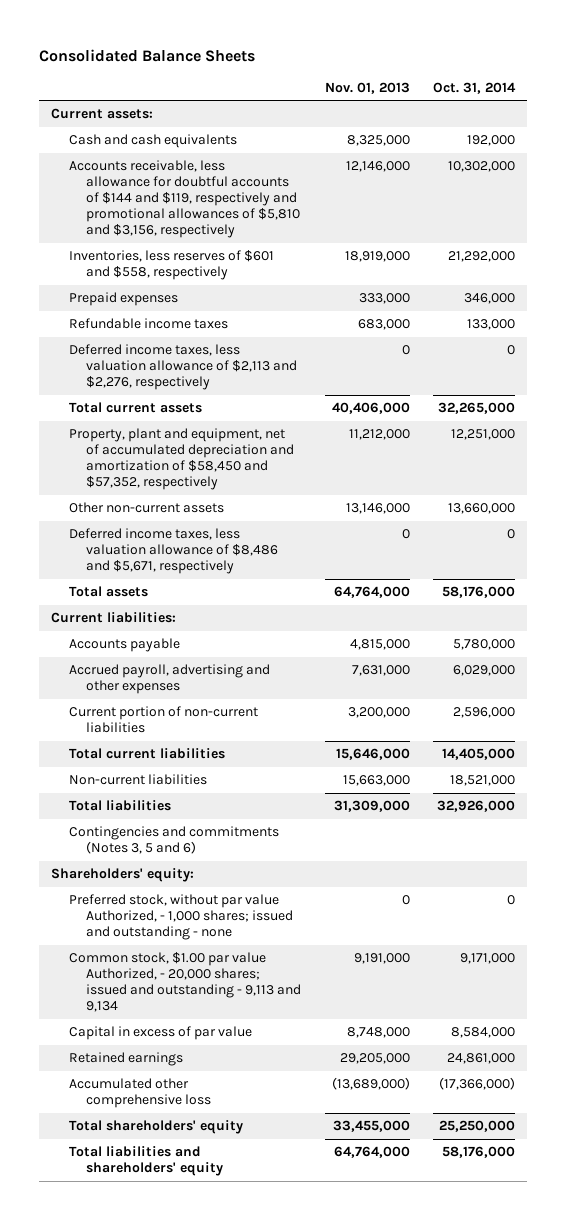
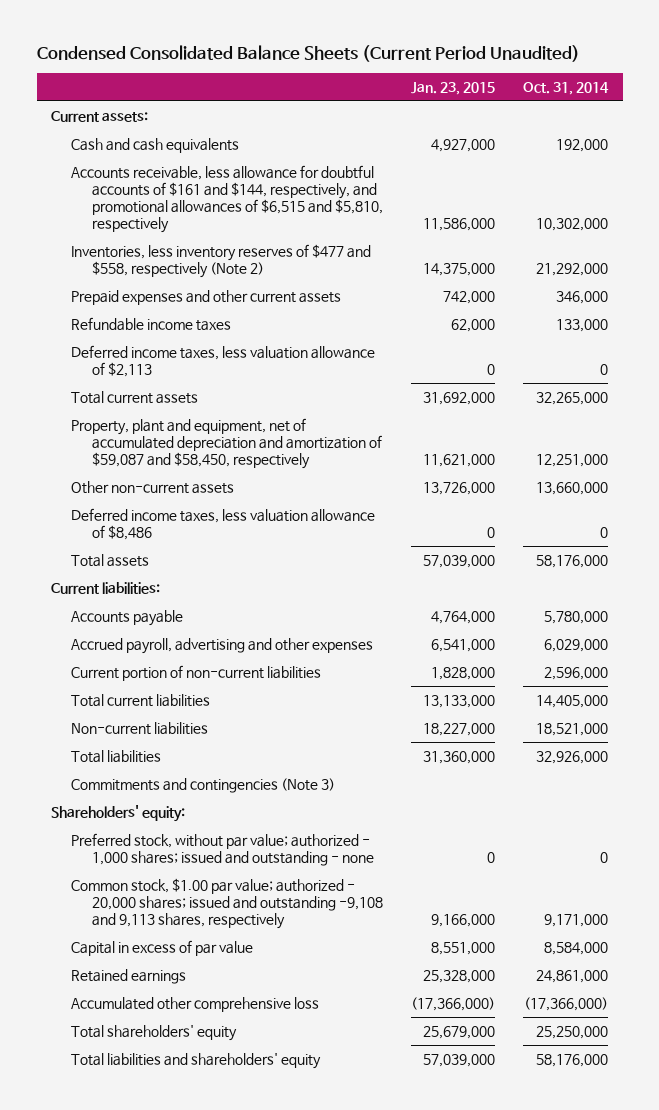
[39,48,256,62] Consolidated Balance Sheets -> [36,44,580,62] Condensed Consolidated Balance Sheets (Current Period Unaudited)
[324,81,410,94] Nov. 01, 2013 -> none
none -> [411,81,496,95] Jan. 23, 2015
[68,160,301,239] Accounts receivable, less allowance for doubtful accounts of $144 and $119, respectively and promotional allowances of $5,810 and $3,156, respectively -> [71,164,383,234] Accounts receivable, less allowance for doubtful accounts of $161 and $144, respectively, and promotional allowances of $6,515 and $5,810, respectively
[68,250,274,281] Inventories, less reserves of $601 and $558, respectively -> [71,243,372,278] Inventories, less inventory reserves of $477 and $558, respectively (Note 2)
[68,292,178,307] Prepaid expenses -> [71,289,342,305] Prepaid expenses and other current assets
[68,344,298,391] Deferred income taxes, less valuation allowance of $2,113 and $2,276, respectively -> [71,344,376,377] Deferred income taxes, less valuation allowance of $2,113
[68,428,295,491] Property, plant and equipment, net of accumulated depreciation and amortization of $58,450 and $57,352, respectively -> [71,417,382,470] Property, plant and equipment, net of accumulated depreciation and amortization of $59,087 and $58,450, respectively
[68,528,279,575] Deferred income taxes, less valuation allowance of $8,486 and $5,671, respectively -> [71,507,376,540] Deferred income taxes, less valuation allowance of $8,486
[68,826,279,855] Contingencies and commitments (Notes 3, 5 and 6) -> [71,777,336,793] Commitments and contingencies (Note 3)
[68,894,294,941] Preferred stock, without par value Authorized, - 1,000 shares; issued and outstanding - none -> [71,832,374,866] Preferred stock, without par value; authorized - 1,000 shares; issued and outstanding - none
[68,952,302,1013] Common stock, $1.00 par value Authorized, - 20,000 shares; issued and outstanding - 9,113 and 9,134 -> [71,877,383,930] Common stock, $1.00 par value; authorized - 20,000 shares; issued and outstanding -9,108 and 9,113 shares, respectively

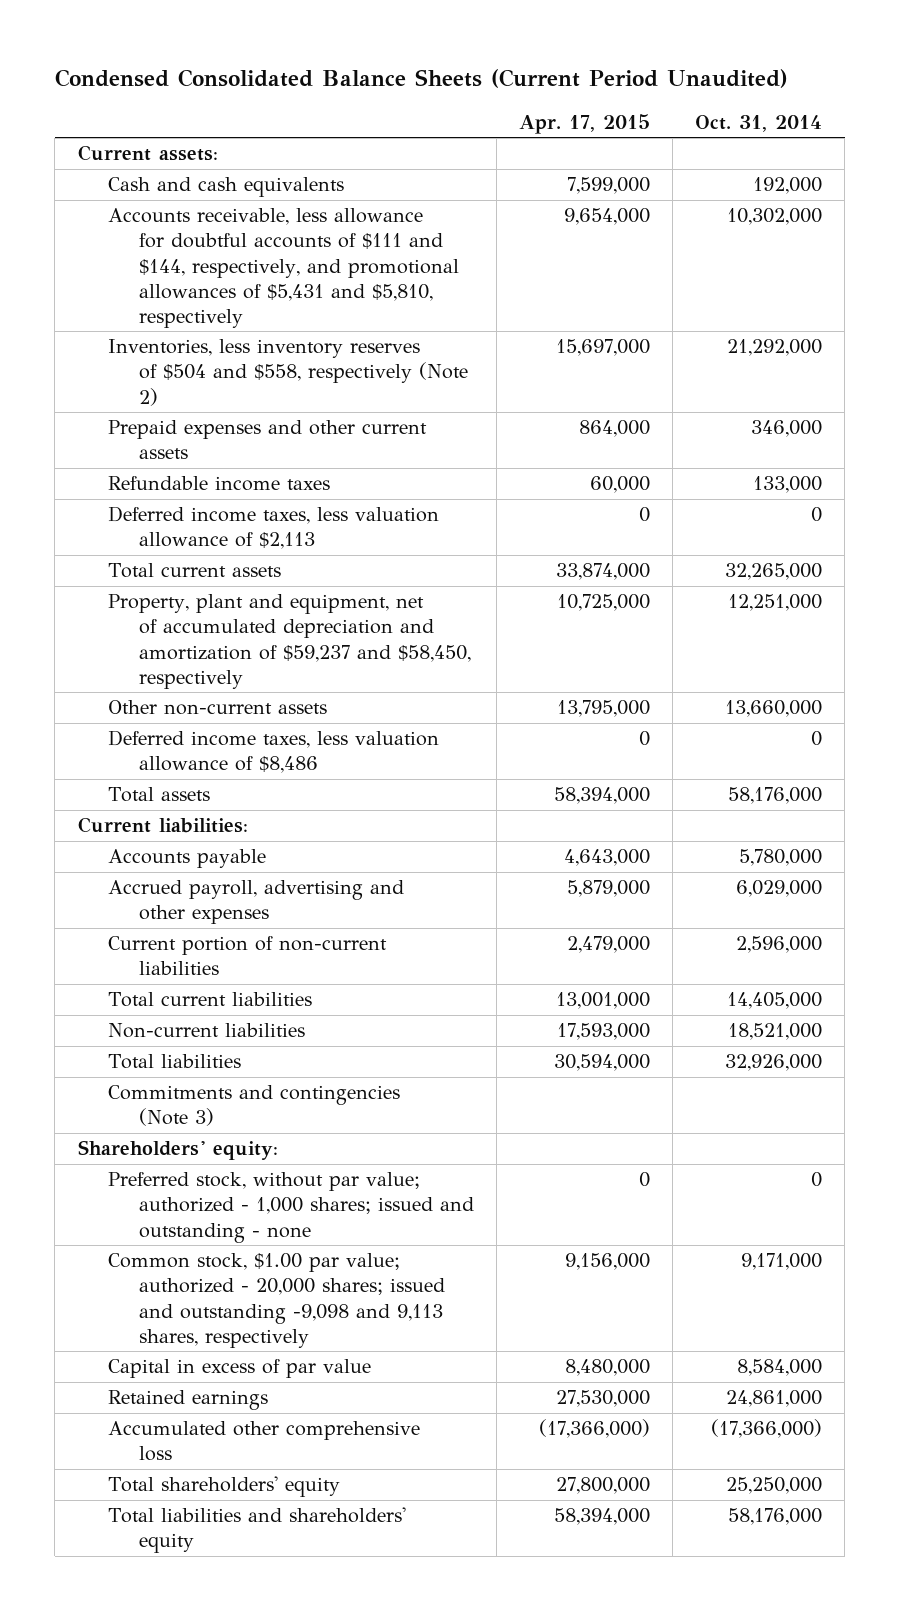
[411,81,496,95] Jan. 23, 2015 -> none
none -> [518,113,650,134] Apr. 17, 2015
[71,164,383,234] Accounts receivable, less allowance for doubtful accounts of $161 and $144, respectively, and promotional allowances of $6,515 and $5,810, respectively -> [108,208,459,329] Accounts receivable, less allowance for doubtful accounts of $111 and $144, respectively, and promotional allowances of $5,431 and $5,810, respectively
[71,243,372,278] Inventories, less inventory reserves of $477 and $558, respectively (Note 2) -> [108,339,468,406] Inventories, less inventory reserves of $504 and $558, respectively (Note 2)
[71,417,382,470] Property, plant and equipment, net of accumulated depreciation and amortization of $59,087 and $58,450, respectively -> [108,594,471,689] Property, plant and equipment, net of accumulated depreciation and amortization of $59,237 and $58,450, respectively
[71,877,383,930] Common stock, $1.00 par value; authorized - 20,000 shares; issued and outstanding -9,108 and 9,113 shares, respectively -> [108,1253,445,1348] Common stock, $1.00 par value; authorized - 20,000 shares; issued and outstanding -9,098 and 9,113 shares, respectively

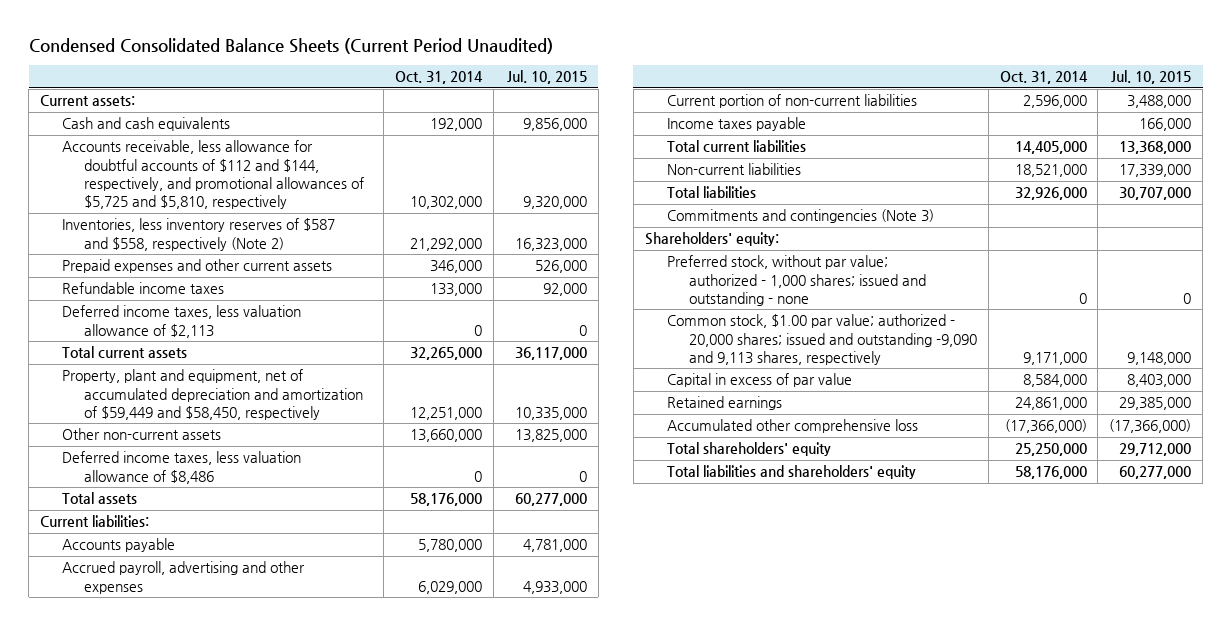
[518,113,650,134] Apr. 17, 2015 -> none
none -> [506,70,587,85] Jul. 10, 2015
[108,208,459,329] Accounts receivable, less allowance for doubtful accounts of $111 and $144, respectively, and promotional allowances of $5,431 and $5,810, respectively -> [62,140,365,210] Accounts receivable, less allowance for doubtful accounts of $112 and $144, respectively, and promotional allowances of $5,725 and $5,810, respectively
[108,339,468,406] Inventories, less inventory reserves of $504 and $558, respectively (Note 2) -> [62,218,336,251] Inventories, less inventory reserves of $587 and $558, respectively (Note 2)
[108,594,471,689] Property, plant and equipment, net of accumulated depreciation and amortization of $59,237 and $58,450, respectively -> [62,369,364,420] Property, plant and equipment, net of accumulated depreciation and amortization of $59,449 and $58,450, respectively
none -> [666,117,806,132] Income taxes payable
[108,1253,445,1348] Common stock, $1.00 par value; authorized - 20,000 shares; issued and outstanding -9,098 and 9,113 shares, respectively -> [666,314,977,365] Common stock, $1.00 par value; authorized - 20,000 shares; issued and outstanding -9,090 and 9,113 shares, respectively

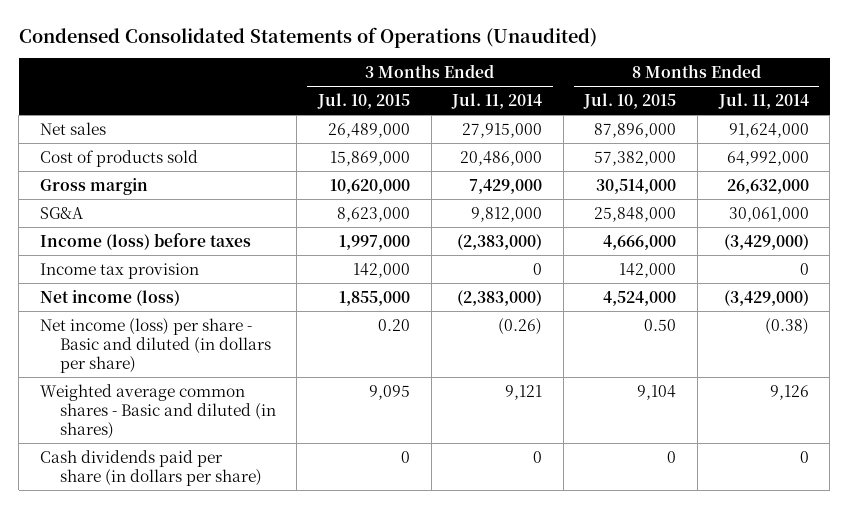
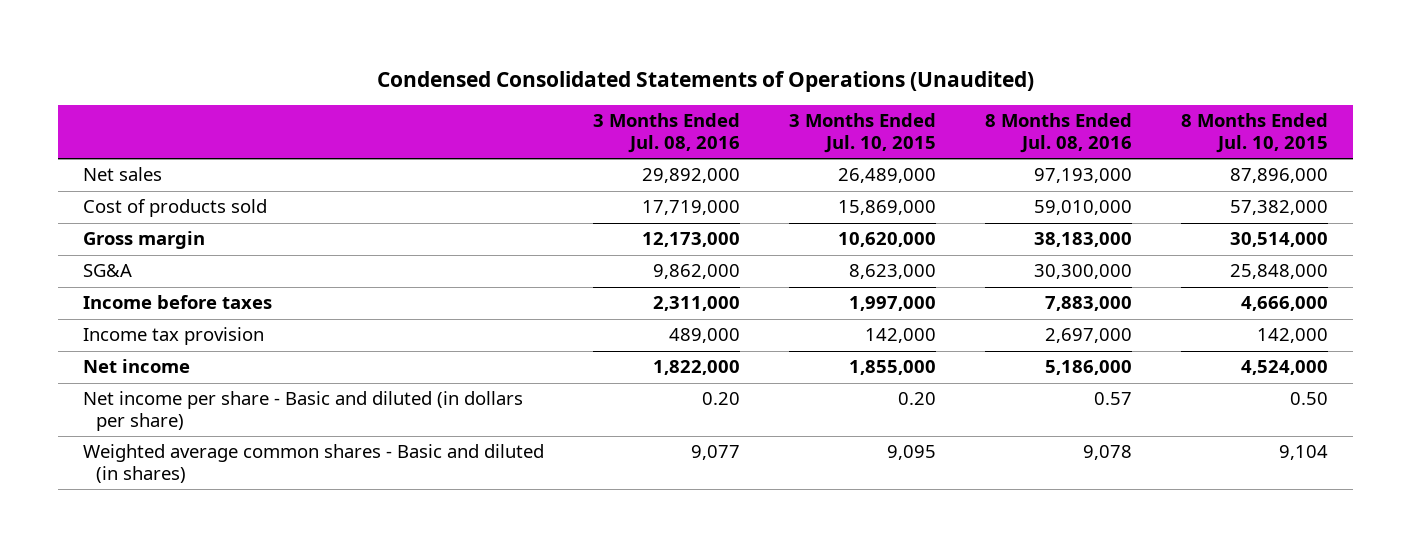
[451,92,543,109] Jul. 11, 2014 -> none
[717,92,809,109] Jul. 11, 2014 -> none
none -> [592,113,740,153] 3 Months Ended Jul. 08, 2016
none -> [985,113,1133,153] 8 Months Ended Jul. 08, 2016
[39,232,251,250] Income (loss) before taxes -> [82,295,272,310] Income before taxes
[39,289,180,306] Net income (loss) -> [82,359,190,374] Net income
[39,317,271,373] Net income (loss) per share - Basic and diluted (in dollars per share) -> [82,391,523,432] Net income per share - Basic and diluted (in dollars per share)
[39,449,262,486] Cash dividends paid per share (in dollars per share) -> none

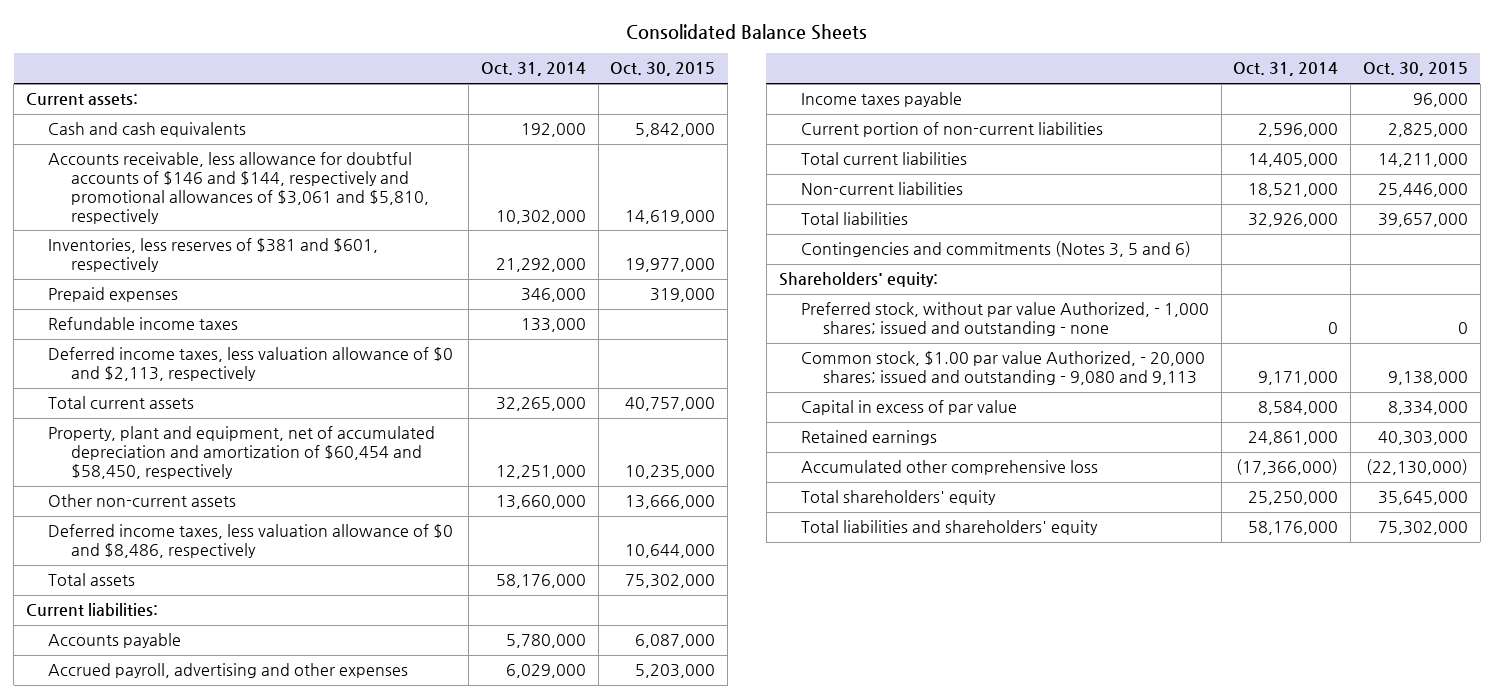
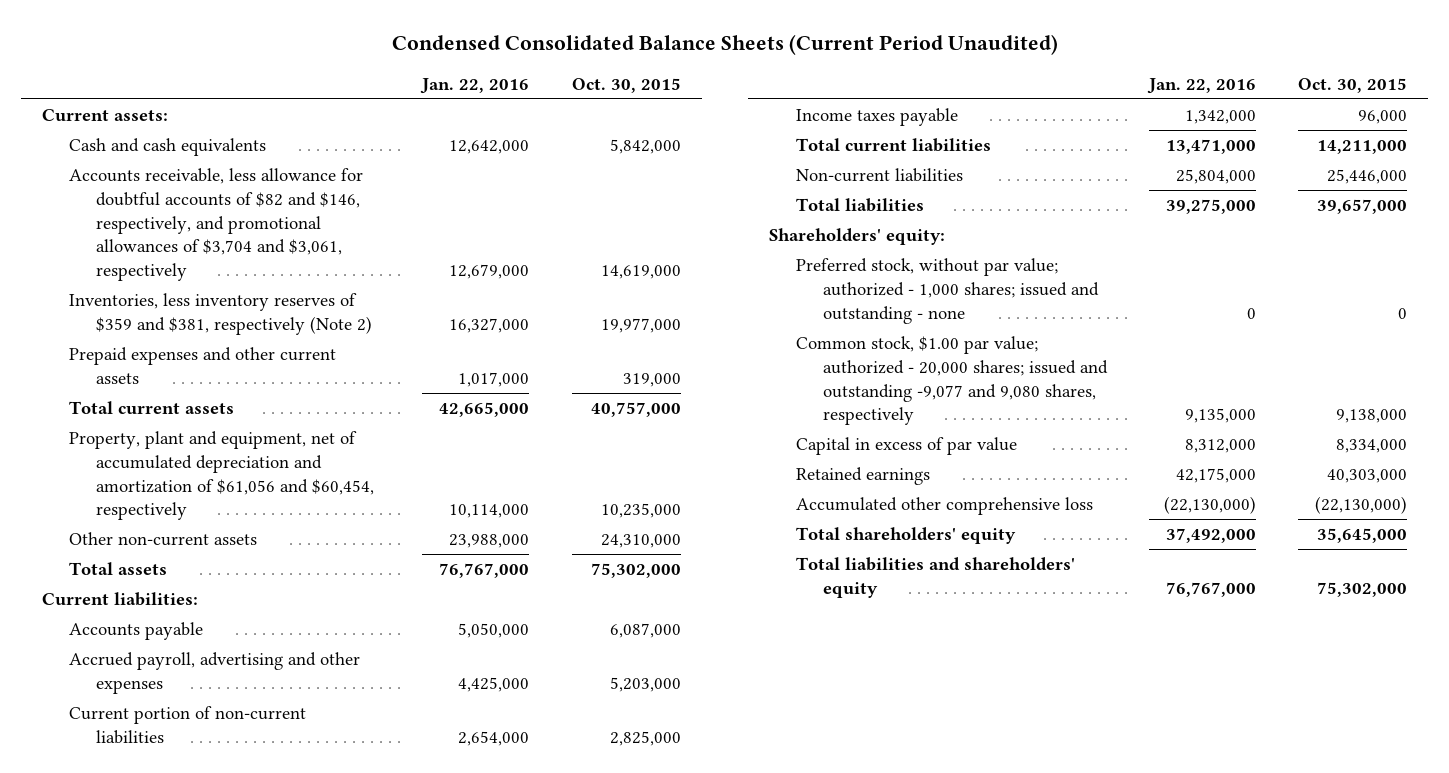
[626,23,868,40] Consolidated Balance Sheets -> [391,34,1058,56] Condensed Consolidated Balance Sheets (Current Period Unaudited)
[480,62,586,77] Oct. 31, 2014 -> none
none -> [420,77,530,94] Jan. 22, 2016
[48,317,239,331] Refundable income taxes -> none
[48,347,454,382] Deferred income taxes, less valuation allowance of $0 and $2,113, respectively -> none
[48,152,429,224] Accounts receivable, less allowance for doubtful accounts of $146 and $144, respectively and promotional allowances of $3,061 and $5,810, respectively -> [69,168,364,281] Accounts receivable, less allowance for doubtful accounts of $82 and $146, respectively, and promotional allowances of $3,704 and $3,061, respectively
[48,238,379,273] Inventories, less reserves of $381 and $601, respectively -> [69,293,373,335] Inventories, less inventory reserves of $359 and $381, respectively (Note 2)
[48,287,179,303] Prepaid expenses -> [69,347,337,384] Prepaid expenses and other current assets
[48,524,454,559] Deferred income taxes, less valuation allowance of $0 and $8,486, respectively -> none
[48,426,436,479] Property, plant and equipment, net of accumulated depreciation and amortization of $60,454 and $58,450, respectively -> [69,431,375,521] Property, plant and equipment, net of accumulated depreciation and amortization of $61,056 and $60,454, respectively
[625,495,716,510] 13,666,000 -> [600,534,681,549] 24,310,000
[800,92,962,108] Income taxes payable -> [795,108,958,127] Income taxes payable
[800,241,1191,258] Contingencies and commitments (Notes 3, 5 and 6) -> none
[800,302,1209,337] Preferred stock, without par value Authorized, - 1,000 shares; issued and outstanding - none -> [795,258,1099,324] Preferred stock, without par value; authorized - 1,000 shares; issued and outstanding - none
[800,351,1205,386] Common stock, $1.00 par value Authorized, - 20,000 shares; issued and outstanding - 9,080 and 9,113 -> [795,336,1108,426] Common stock, $1.00 par value; authorized - 20,000 shares; issued and outstanding -9,077 and 9,080 shares, respectively

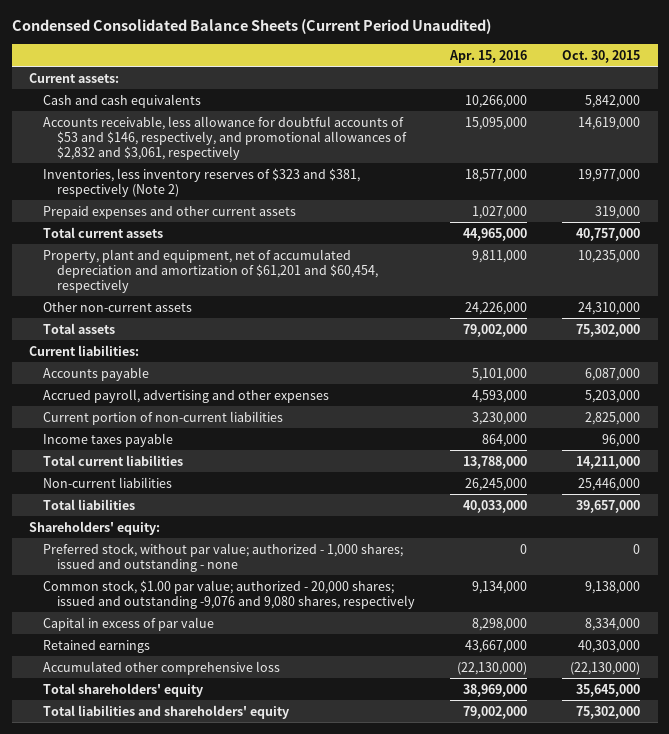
[420,77,530,94] Jan. 22, 2016 -> none
none -> [448,49,527,63] Apr. 15, 2016
[69,168,364,281] Accounts receivable, less allowance for doubtful accounts of $82 and $146, respectively, and promotional allowances of $3,704 and $3,061, respectively -> [43,115,407,160] Accounts receivable, less allowance for doubtful accounts of $53 and $146, respectively, and promotional allowances of $2,832 and $3,061, respectively
[69,293,373,335] Inventories, less inventory reserves of $359 and $381, respectively (Note 2) -> [43,167,361,197] Inventories, less inventory reserves of $323 and $381, respectively (Note 2)
[69,431,375,521] Property, plant and equipment, net of accumulated depreciation and amortization of $61,056 and $60,454, respectively -> [43,248,378,293] Property, plant and equipment, net of accumulated depreciation and amortization of $61,201 and $60,454, respectively
[795,336,1108,426] Common stock, $1.00 par value; authorized - 20,000 shares; issued and outstanding -9,077 and 9,080 shares, respectively -> [43,579,415,609] Common stock, $1.00 par value; authorized - 20,000 shares; issued and outstanding -9,076 and 9,080 shares, respectively

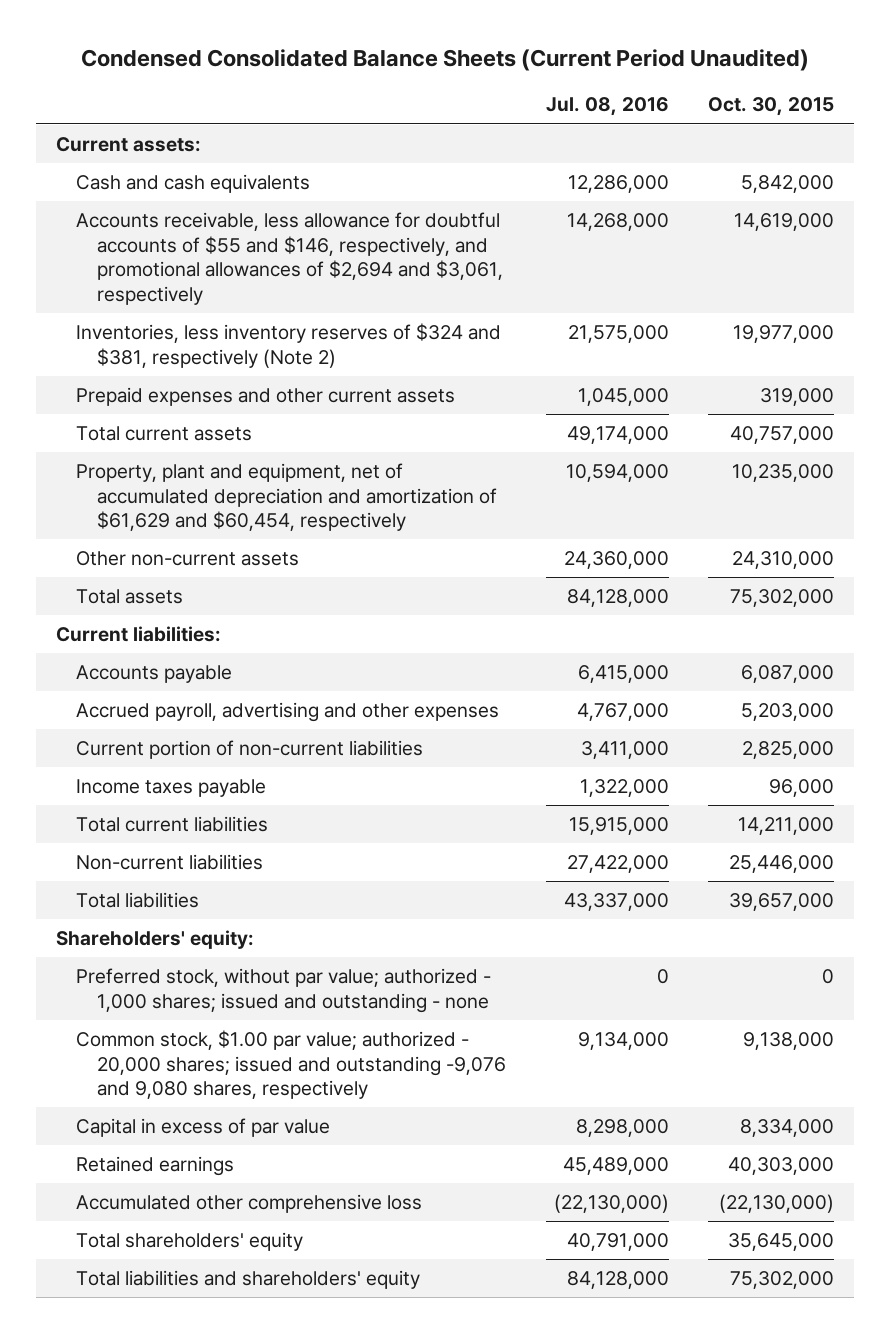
[448,49,527,63] Apr. 15, 2016 -> none
none -> [545,97,669,117] Jul. 08, 2016
[43,115,407,160] Accounts receivable, less allowance for doubtful accounts of $53 and $146, respectively, and promotional allowances of $2,832 and $3,061, respectively -> [76,211,503,305] Accounts receivable, less allowance for doubtful accounts of $55 and $146, respectively, and promotional allowances of $2,694 and $3,061, respectively
[43,167,361,197] Inventories, less inventory reserves of $323 and $381, respectively (Note 2) -> [76,322,502,368] Inventories, less inventory reserves of $324 and $381, respectively (Note 2)
[43,248,378,293] Property, plant and equipment, net of accumulated depreciation and amortization of $61,201 and $60,454, respectively -> [76,462,497,532] Property, plant and equipment, net of accumulated depreciation and amortization of $61,629 and $60,454, respectively

